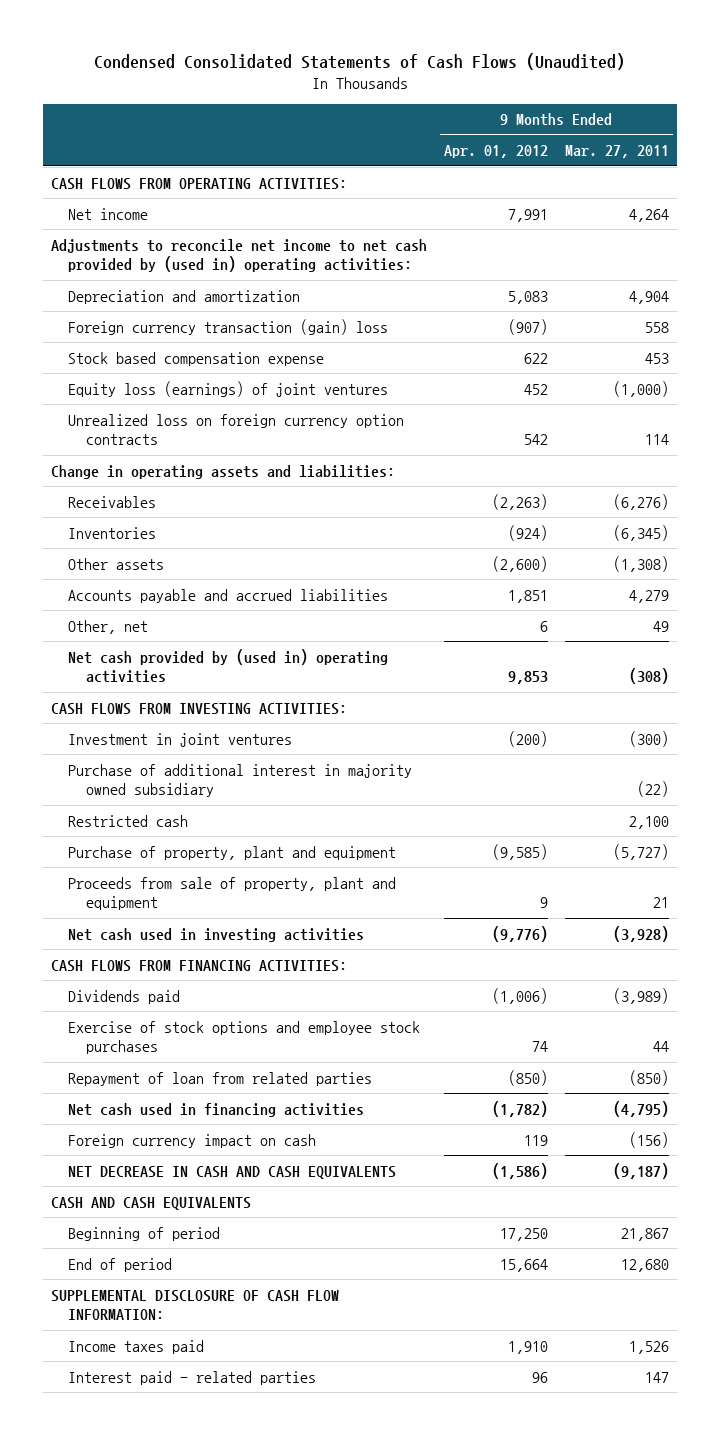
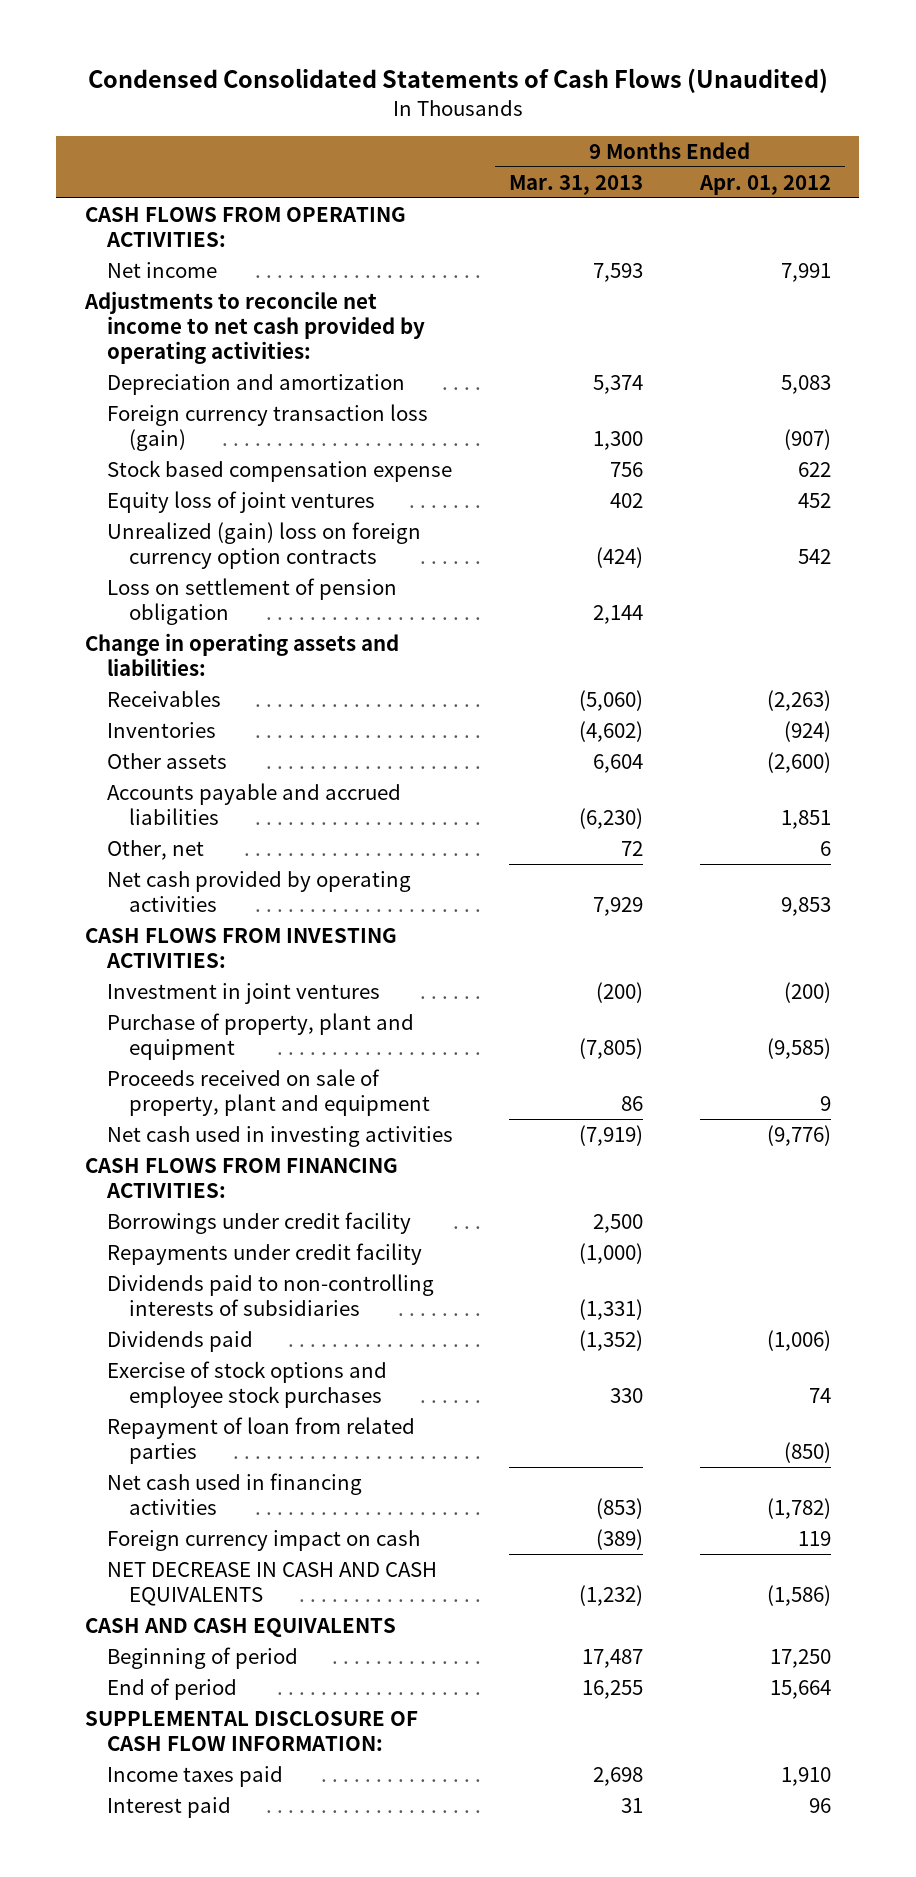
[564,145,669,159] Mar. 27, 2011 -> none
none -> [509,174,644,195] Mar. 31, 2013
[51,238,428,273] Adjustments to reconcile net income to net cash provided by (used in) operating activities: -> [83,290,425,364] Adjustments to reconcile net income to net cash provided by operating activities:
[68,318,389,335] Foreign currency transaction (gain) loss -> [106,403,428,451] Foreign currency transaction loss (gain)
[68,380,389,397] Equity loss (earnings) of joint ventures -> [106,490,375,513] Equity loss of joint ventures
[68,413,405,446] Unrealized loss on foreign currency option contracts -> [106,521,421,569] Unrealized (gain) loss on foreign currency option contracts
none -> [106,577,397,625] Loss on settlement of pension obligation
[68,648,389,684] Net cash provided by (used in) operating activities -> [106,870,411,912] Net cash provided by operating activities
[68,763,413,798] Purchase of additional interest in majority owned subsidiary -> none
[68,814,189,827] Restricted cash -> none
[68,876,397,911] Proceeds from sale of property, plant and equipment -> [106,1068,430,1116] Proceeds received on sale of property, plant and equipment
none -> [106,1211,411,1234] Borrowings under credit facility
none -> [106,1242,422,1265] Repayments under credit facility
none -> [106,1273,434,1316] Dividends paid to non-controlling interests of subsidiaries
[68,1370,317,1385] Interest paid - related parties -> [106,1796,231,1818] Interest paid

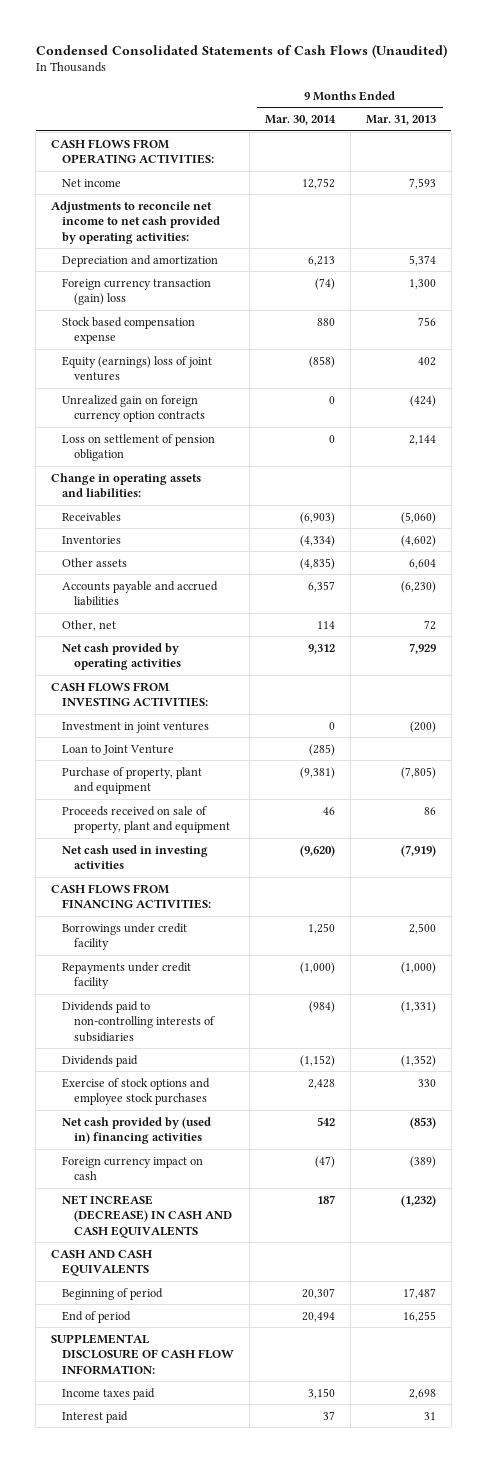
[699,174,832,195] Apr. 01, 2012 -> none
none -> [265,115,337,126] Mar. 30, 2014
[106,403,428,451] Foreign currency transaction loss (gain) -> [62,277,212,306] Foreign currency transaction (gain) loss
[106,490,375,513] Equity loss of joint ventures -> [62,355,213,382] Equity (earnings) loss of joint ventures
[106,521,421,569] Unrealized (gain) loss on foreign currency option contracts -> [62,394,205,423] Unrealized gain on foreign currency option contracts
none -> [62,744,175,755] Loan to Joint Venture
[106,1416,415,1464] Repayment of loan from related parties -> none
[106,1472,362,1515] Net cash used in financing activities -> [62,1116,212,1145] Net cash provided by (used in) financing activities
[106,1561,437,1606] NET DECREASE IN CASH AND CASH EQUIVALENTS -> [62,1194,232,1238] NET INCREASE (DECREASE) IN CASH AND CASH EQUIVALENTS

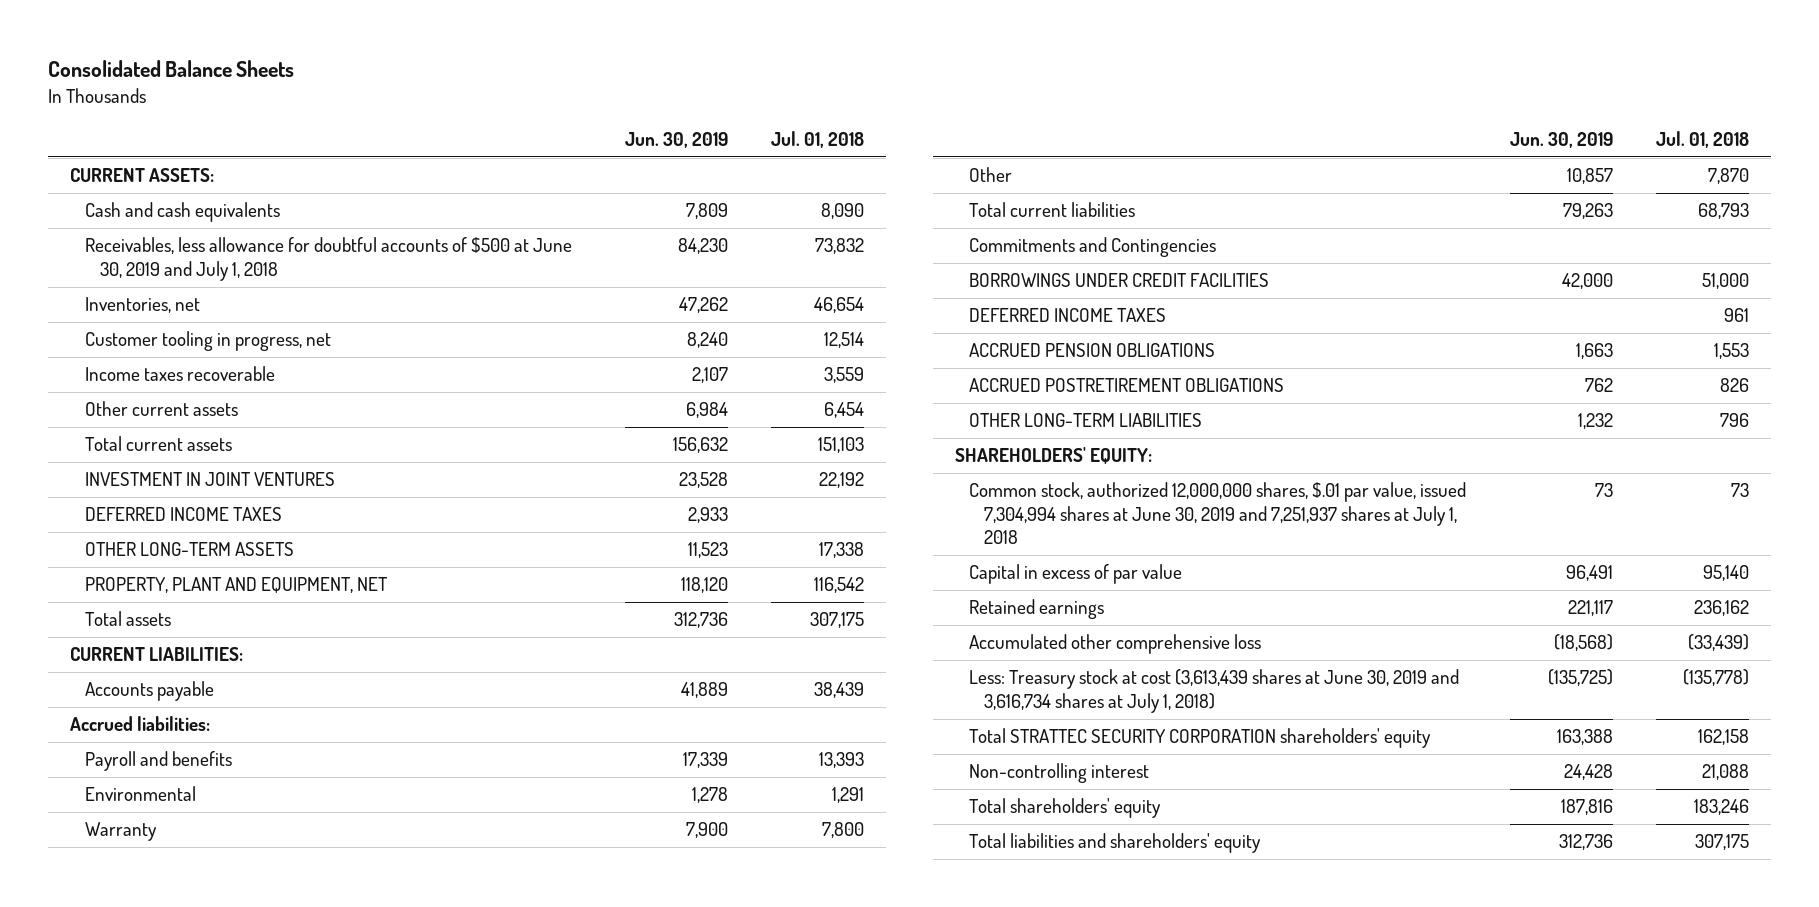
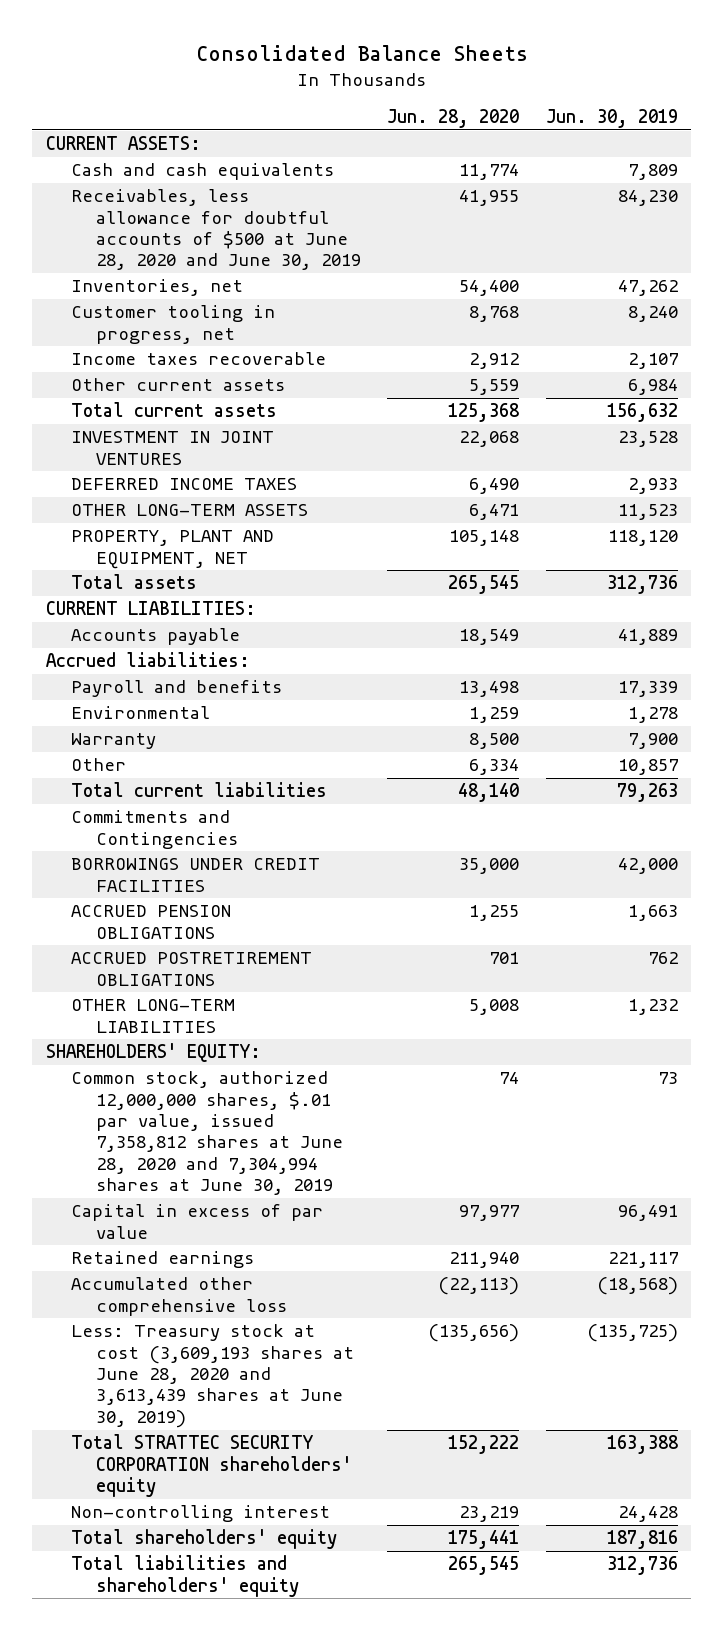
[771,131,865,149] Jul. 01, 2018 -> none
none -> [387,109,520,129] Jun. 28, 2020
[84,237,572,281] Receivables, less allowance for doubtful accounts of $500 at June 30, 2019 and July 1, 2018 -> [70,189,362,271] Receivables, less allowance for doubtful accounts of $500 at June 28, 2020 and June 30, 2019
[969,308,1167,323] DEFERRED INCOME TAXES -> none
[969,482,1467,545] Common stock, authorized 12,000,000 shares, $.01 par value, issued 7,304,994 shares at June 30, 2019 and 7,251,937 shares at July 1, 2018 -> [70,1071,344,1196] Common stock, authorized 12,000,000 shares, $.01 par value, issued 7,358,812 shares at June 28, 2020 and 7,304,994 shares at June 30, 2019
[969,669,1460,713] Less: Treasury stock at cost (3,613,439 shares at June 30, 2019 and 3,616,734 shares at July 1, 2018) -> [70,1324,355,1428] Less: Treasury stock at cost (3,609,193 shares at June 28, 2020 and 3,613,439 shares at June 30, 2019)

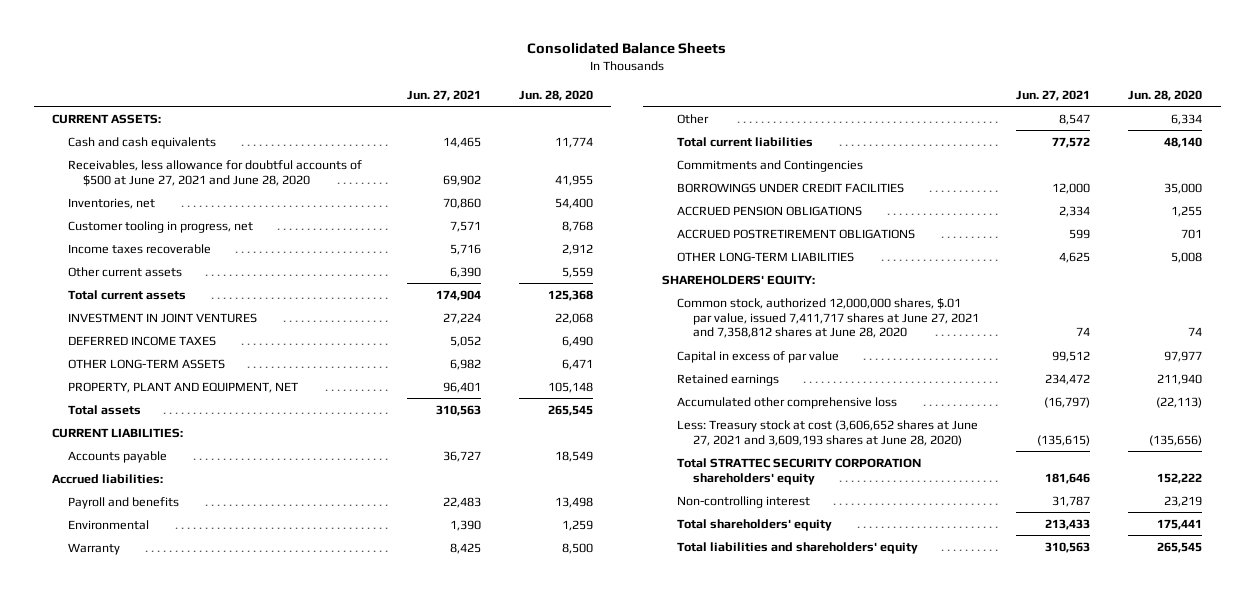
[545,109,678,129] Jun. 30, 2019 -> none
none -> [406,89,481,101] Jun. 27, 2021
[70,189,362,271] Receivables, less allowance for doubtful accounts of $500 at June 28, 2020 and June 30, 2019 -> [67,159,362,186] Receivables, less allowance for doubtful accounts of $500 at June 27, 2021 and June 28, 2020
[70,1071,344,1196] Common stock, authorized 12,000,000 shares, $.01 par value, issued 7,358,812 shares at June 28, 2020 and 7,304,994 shares at June 30, 2019 -> [677,297,979,339] Common stock, authorized 12,000,000 shares, $.01 par value, issued 7,411,717 shares at June 27, 2021 and 7,358,812 shares at June 28, 2020
[70,1324,355,1428] Less: Treasury stock at cost (3,609,193 shares at June 28, 2020 and 3,613,439 shares at June 30, 2019) -> [677,419,979,446] Less: Treasury stock at cost (3,606,652 shares at June 27, 2021 and 3,609,193 shares at June 28, 2020)

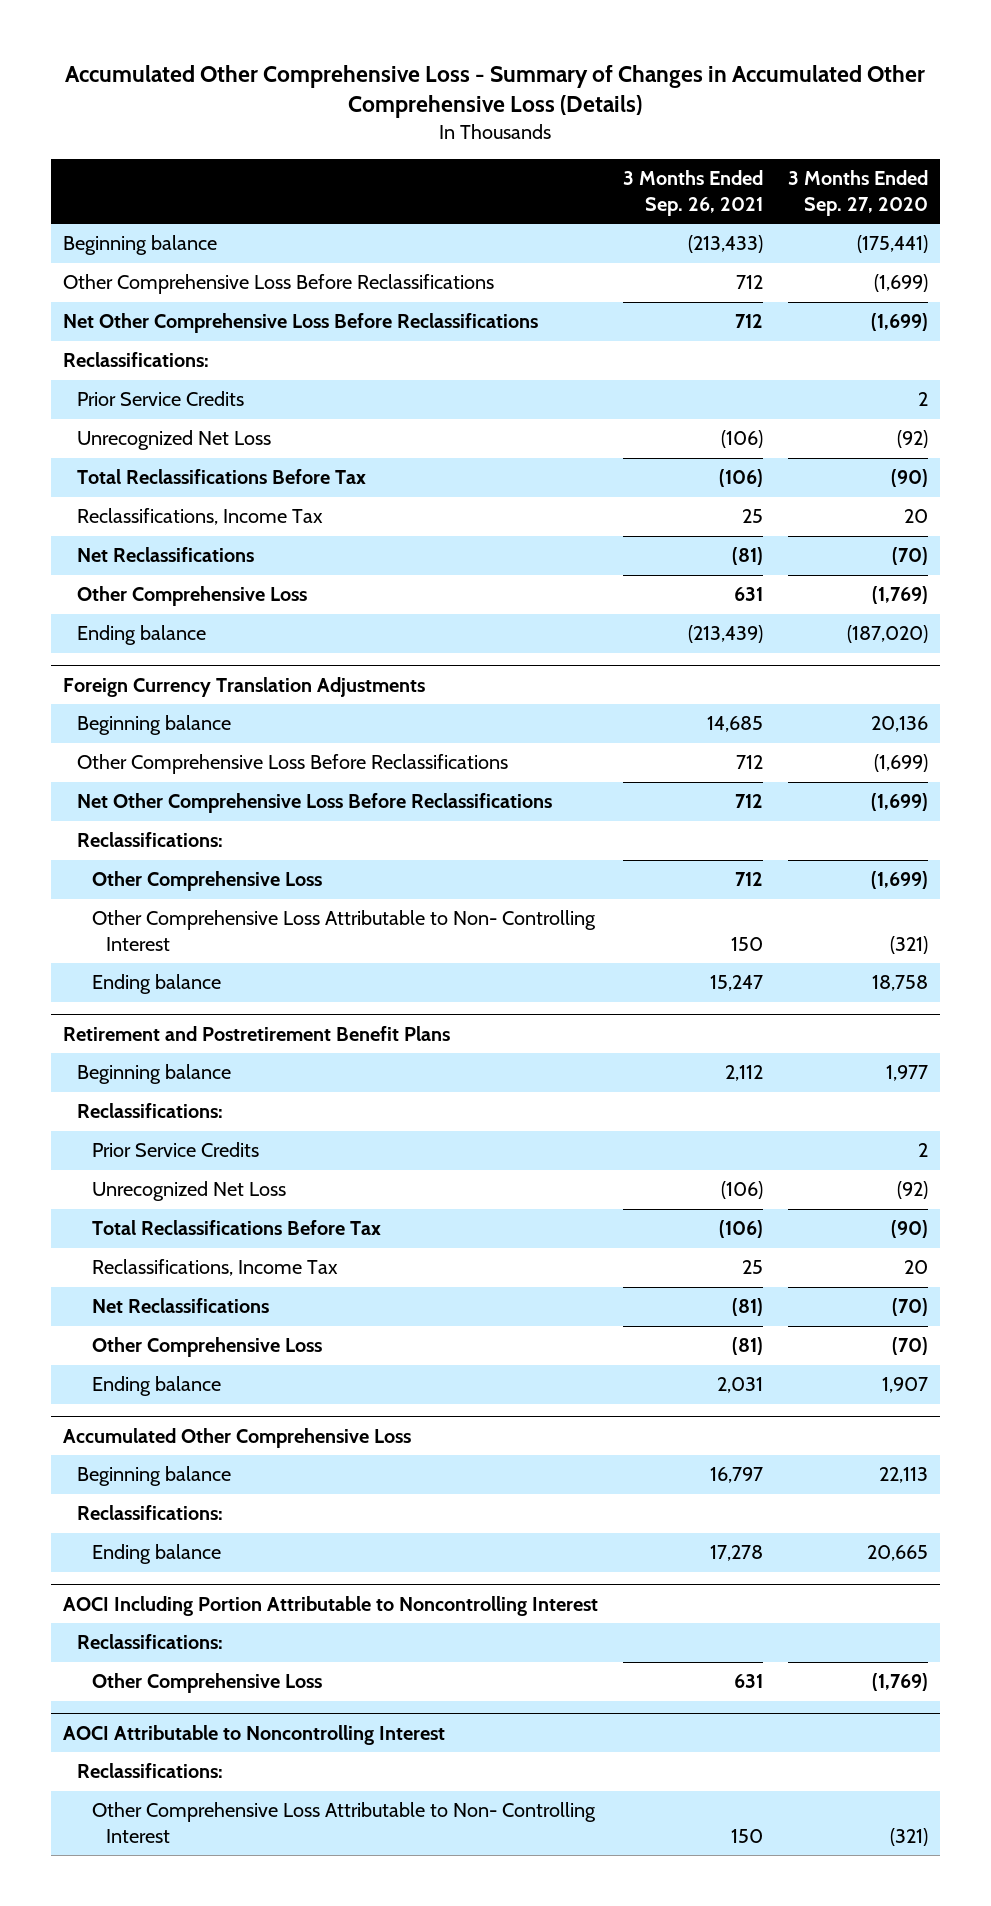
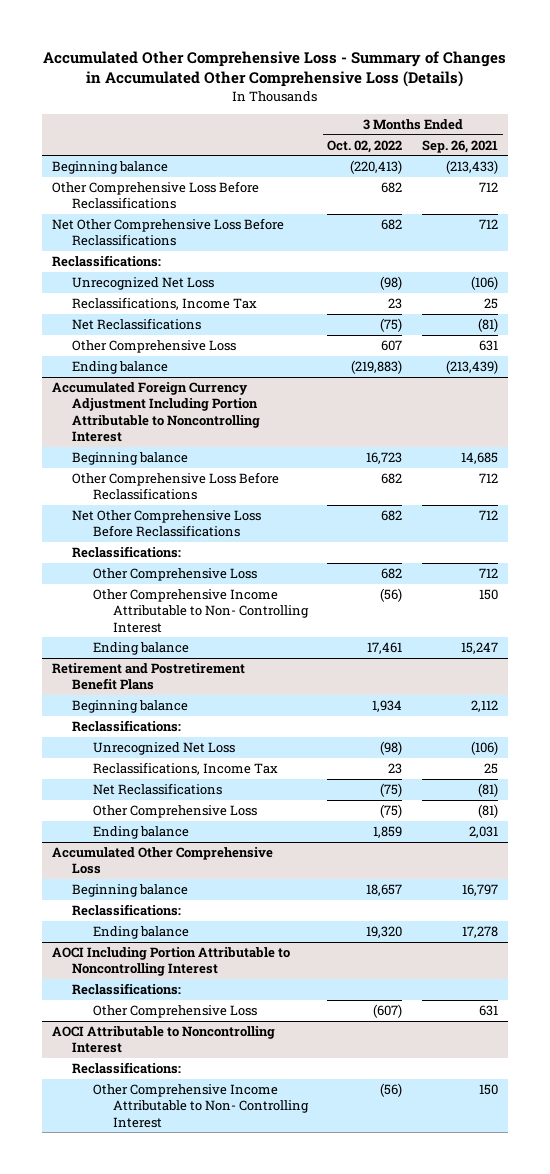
[787,170,928,216] 3 Months Ended Sep. 27, 2020 -> none
none -> [327,139,403,153] Oct. 02, 2022
[77,391,245,407] Prior Service Credits -> none
[77,469,367,485] Total Reclassifications Before Tax -> none
[63,676,426,697] Foreign Currency Translation Adjustments -> [51,382,261,443] Accumulated Foreign Currency Adjustment Including Portion Attributable to Noncontrolling Interest
[91,910,596,951] Other Comprehensive Loss Attributable to Non- Controlling Interest -> [92,589,309,633] Other Comprehensive Income Attributable to Non- Controlling Interest
[91,1142,259,1158] Prior Service Credits -> none
[91,1220,381,1236] Total Reclassifications Before Tax -> none
[91,1802,596,1843] Other Comprehensive Loss Attributable to Non- Controlling Interest -> [92,1084,309,1128] Other Comprehensive Income Attributable to Non- Controlling Interest

